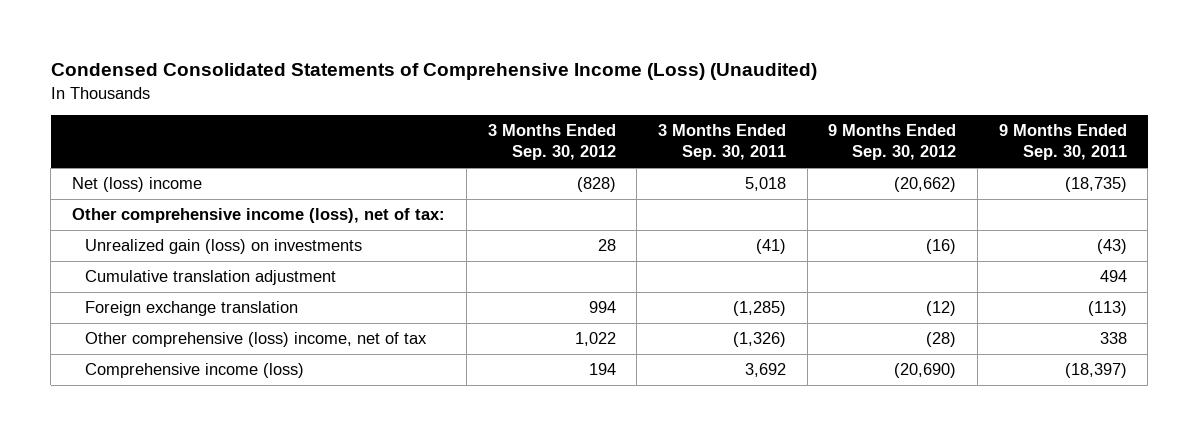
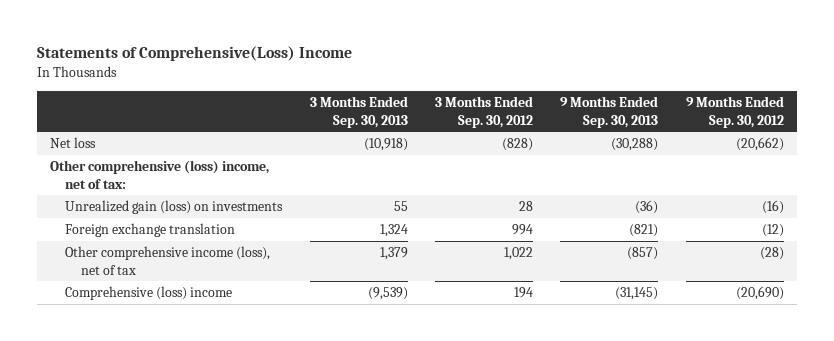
[50,63,817,81] Condensed Consolidated Statements of Comprehensive Income (Loss) (Unaudited) -> [36,46,352,62] Statements of Comprehensive(Loss) Income
[657,124,786,161] 3 Months Ended Sep. 30, 2011 -> none
[998,124,1127,161] 9 Months Ended Sep. 30, 2011 -> none
none -> [309,96,408,128] 3 Months Ended Sep. 30, 2013
none -> [560,96,659,128] 9 Months Ended Sep. 30, 2013
[72,177,203,193] Net (loss) income -> [50,137,97,149] Net loss
[72,208,446,224] Other comprehensive income (loss), net of tax: -> [50,160,270,189] Other comprehensive (loss) income, net of tax:
[84,270,336,286] Cumulative translation adjustment -> none
[84,332,427,348] Other comprehensive (loss) income, net of tax -> [65,246,271,275] Other comprehensive income (loss), net of tax
[84,363,304,379] Comprehensive income (loss) -> [65,286,233,301] Comprehensive (loss) income

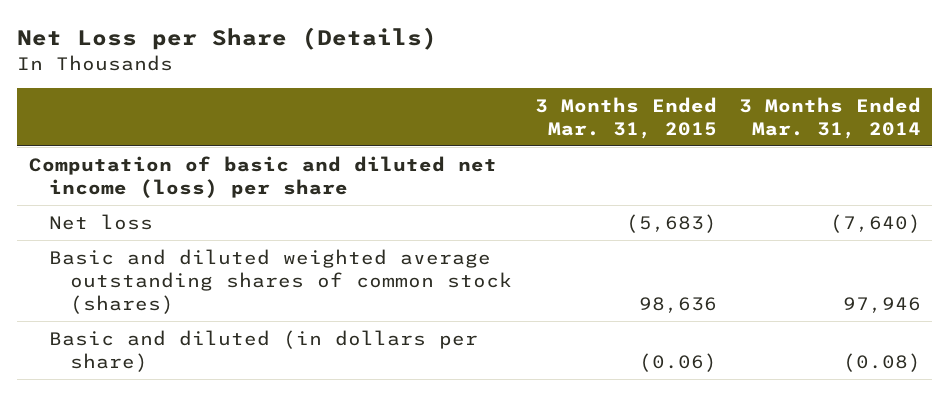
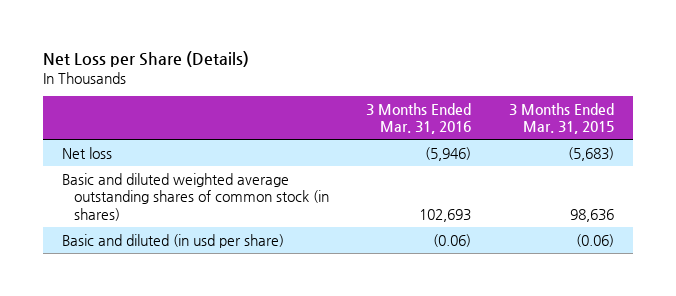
[739,96,922,139] 3 Months Ended Mar. 31, 2014 -> none
none -> [366,102,472,135] 3 Months Ended Mar. 31, 2016
[28,155,497,198] Computation of basic and diluted net income (loss) per share -> none
[49,248,513,314] Basic and diluted weighted average outstanding shares of common stock (shares) -> [61,172,329,221] Basic and diluted weighted average outstanding shares of common stock (in shares)
[49,329,479,372] Basic and diluted (in dollars per share) -> [61,233,284,248] Basic and diluted (in usd per share)

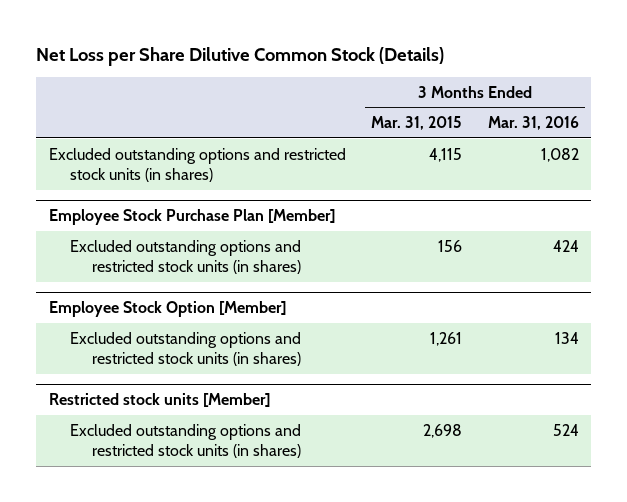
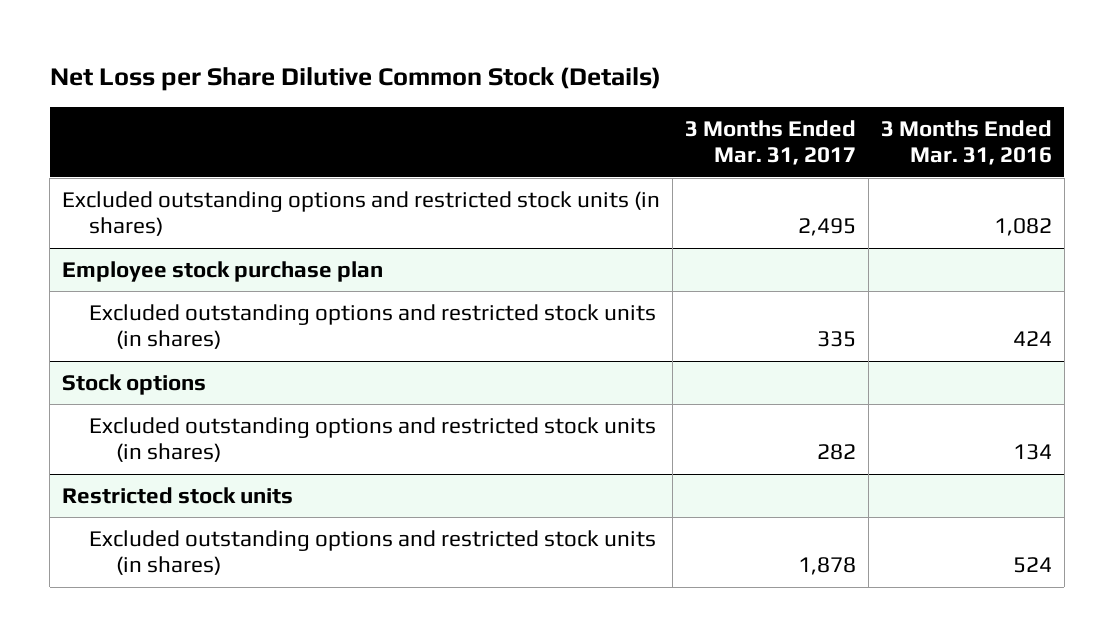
[371,116,463,131] Mar. 31, 2015 -> none
none -> [684,119,856,166] 3 Months Ended Mar. 31, 2017
[48,208,335,225] Employee Stock Purchase Plan [Member] -> [62,260,384,282] Employee stock purchase plan
[48,300,286,317] Employee Stock Option [Member] -> [62,373,207,395] Stock options
[48,392,270,407] Restricted stock units [Member] -> [62,486,294,504] Restricted stock units

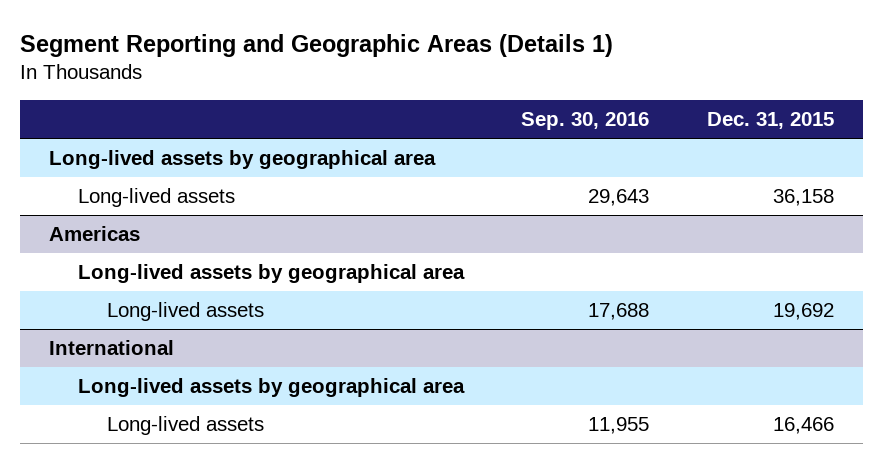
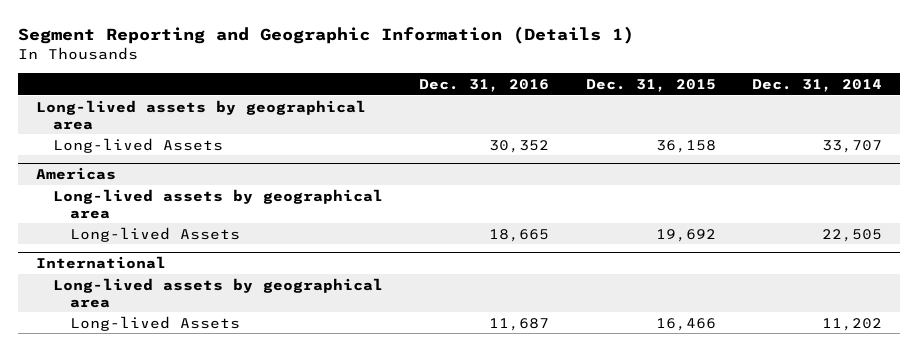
[19,33,613,57] Segment Reporting and Geographic Areas (Details 1) -> [18,26,635,45] Segment Reporting and Geographic Information (Details 1)
[521,112,650,131] Sep. 30, 2016 -> none
none -> [419,78,550,92] Dec. 31, 2016
none -> [752,78,883,92] Dec. 31, 2014
[77,188,235,208] Long-lived assets -> [53,137,224,153] Long-lived Assets
[106,302,264,322] Long-lived assets -> [69,226,240,242] Long-lived Assets
[106,416,264,436] Long-lived assets -> [69,315,240,331] Long-lived Assets

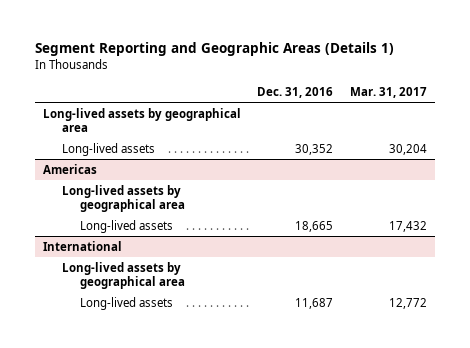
[18,26,635,45] Segment Reporting and Geographic Information (Details 1) -> [35,42,395,57] Segment Reporting and Geographic Areas (Details 1)
[585,78,716,92] Dec. 31, 2015 -> none
[752,78,883,92] Dec. 31, 2014 -> none
none -> [349,86,427,98] Mar. 31, 2017
[53,137,224,153] Long-lived Assets -> [61,142,155,156] Long-lived assets
[69,226,240,242] Long-lived Assets -> [80,219,174,233] Long-lived assets
[69,315,240,331] Long-lived Assets -> [80,296,174,310] Long-lived assets

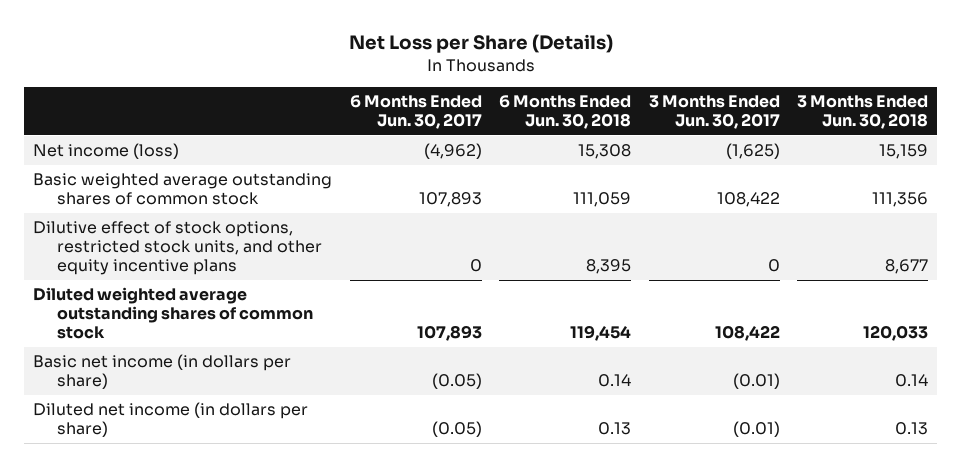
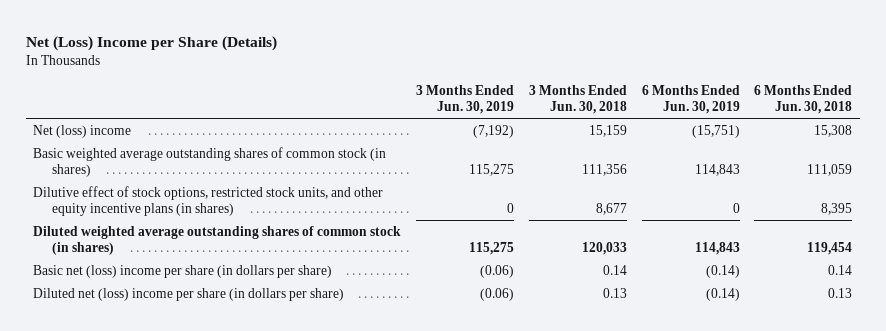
[348,34,613,54] Net Loss per Share (Details) -> [26,36,278,52] Net (Loss) Income per Share (Details)
[349,95,482,130] 6 Months Ended Jun. 30, 2017 -> none
[648,95,780,130] 3 Months Ended Jun. 30, 2017 -> none
none -> [416,84,515,115] 3 Months Ended Jun. 30, 2019
none -> [641,84,740,115] 6 Months Ended Jun. 30, 2019
[33,143,180,160] Net income (loss) -> [33,124,132,138] Net (loss) income
[33,173,333,206] Basic weighted average outstanding shares of common stock -> [33,146,387,178] Basic weighted average outstanding shares of common stock (in shares)
[33,221,322,276] Dilutive effect of stock options, restricted stock units, and other equity incentive plans -> [33,185,384,217] Dilutive effect of stock options, restricted stock units, and other equity incentive plans (in shares)
[33,287,313,340] Diluted weighted average outstanding shares of common stock -> [33,225,402,256] Diluted weighted average outstanding shares of common stock (in shares)
[33,354,292,390] Basic net income (in dollars per share) -> [33,264,333,278] Basic net (loss) income per share (in dollars per share)
[33,402,309,438] Diluted net income (in dollars per share) -> [33,287,345,301] Diluted net (loss) income per share (in dollars per share)

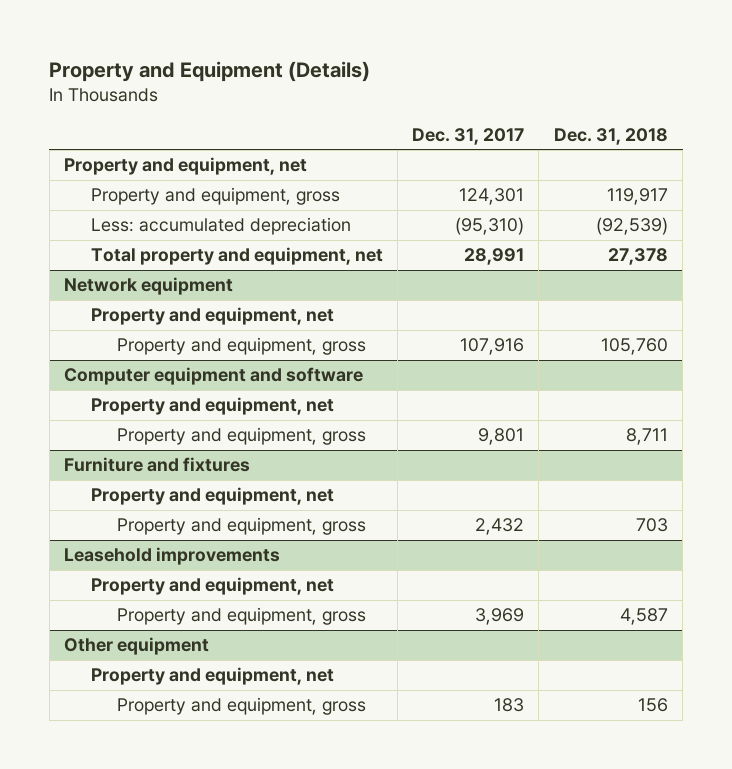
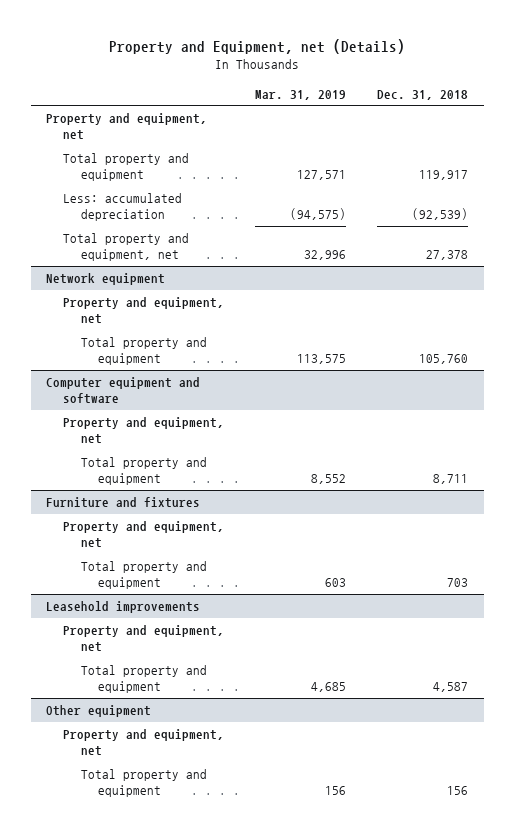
[49,61,371,83] Property and Equipment (Details) -> [109,38,406,54] Property and Equipment, net (Details)
[412,127,525,145] Dec. 31, 2017 -> none
none -> [255,89,347,100] Mar. 31, 2019
[90,187,340,206] Property and equipment, gross -> [63,153,190,182] Total property and equipment
[117,337,367,356] Property and equipment, gross -> [80,337,207,366] Total property and equipment
[117,427,367,446] Property and equipment, gross -> [80,457,207,486] Total property and equipment
[117,517,367,536] Property and equipment, gross -> [80,561,207,590] Total property and equipment
[117,607,367,626] Property and equipment, gross -> [80,665,207,694] Total property and equipment
[117,697,367,716] Property and equipment, gross -> [80,769,207,798] Total property and equipment

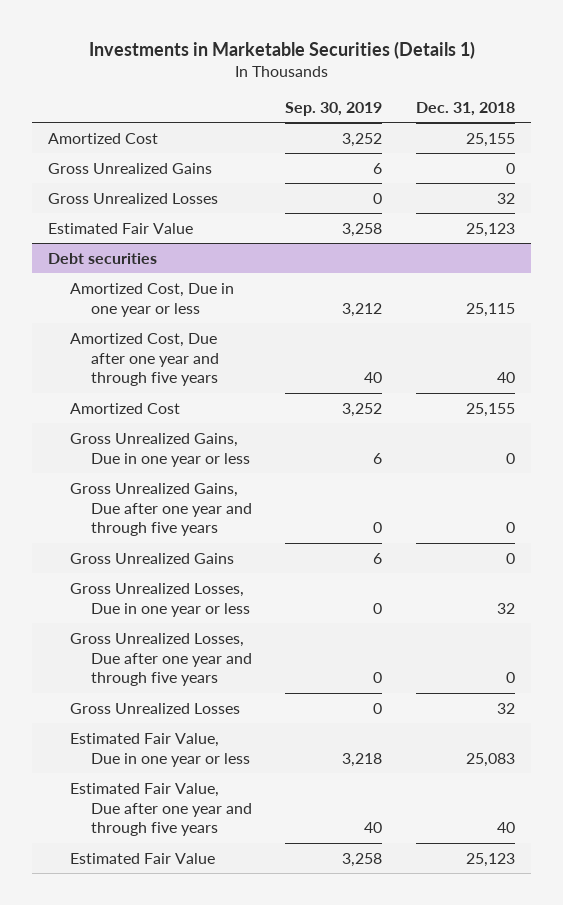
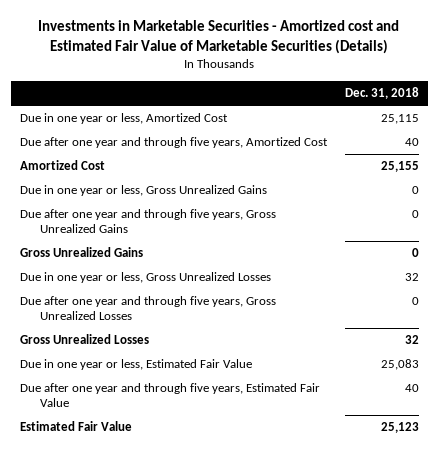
[88,40,475,59] Investments in Marketable Securities (Details 1) -> [38,19,400,54] Investments in Marketable Securities - Amortized cost and Estimated Fair Value of Marketable Securities (Details)
[285,101,383,116] Sep. 30, 2019 -> none
[48,132,159,144] Amortized Cost -> none
[48,162,213,174] Gross Unrealized Gains -> none
[48,192,219,204] Gross Unrealized Losses -> none
[48,222,194,234] Estimated Fair Value -> none
[48,252,158,264] Debt securities -> none
[69,282,234,317] Amortized Cost, Due in one year or less -> [19,113,228,125] Due in one year or less, Amortized Cost
[69,332,220,387] Amortized Cost, Due after one year and through five years -> [19,137,328,149] Due after one year and through five years, Amortized Cost
[69,432,251,467] Gross Unrealized Gains, Due in one year or less -> [19,185,267,197] Due in one year or less, Gross Unrealized Gains
[69,482,253,537] Gross Unrealized Gains, Due after one year and through five years -> [19,209,276,234] Due after one year and through five years, Gross Unrealized Gains
[69,582,251,617] Gross Unrealized Losses, Due in one year or less -> [19,272,271,284] Due in one year or less, Gross Unrealized Losses
[69,632,253,687] Gross Unrealized Losses, Due after one year and through five years -> [19,296,276,321] Due after one year and through five years, Gross Unrealized Losses
[69,732,251,767] Estimated Fair Value, Due in one year or less -> [19,359,252,371] Due in one year or less, Estimated Fair Value
[69,782,253,837] Estimated Fair Value, Due after one year and through five years -> [19,383,320,408] Due after one year and through five years, Estimated Fair Value

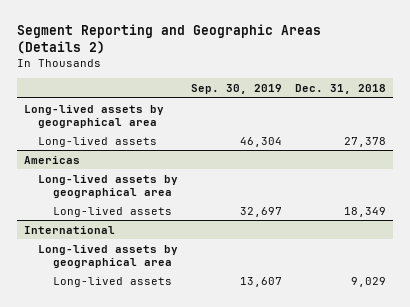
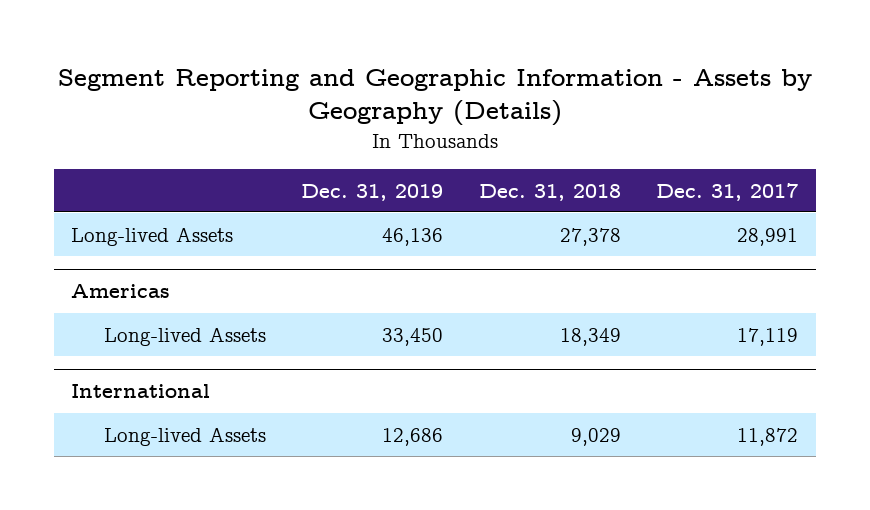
[17,23,322,55] Segment Reporting and Geographic Areas (Details 2) -> [57,69,812,127] Segment Reporting and Geographic Information - Assets by Geography (Details)
[191,84,283,95] Sep. 30, 2019 -> none
none -> [301,183,444,201] Dec. 31, 2019
none -> [656,182,799,201] Dec. 31, 2017
[23,104,164,128] Long-lived assets by geographical area -> none
[38,136,158,147] Long-lived assets -> [71,226,234,246] Long-lived Assets
[38,174,179,198] Long-lived assets by geographical area -> none
[53,206,173,217] Long-lived assets -> [103,326,266,346] Long-lived Assets
[38,244,179,268] Long-lived assets by geographical area -> none
[53,276,173,287] Long-lived assets -> [103,426,266,446] Long-lived Assets

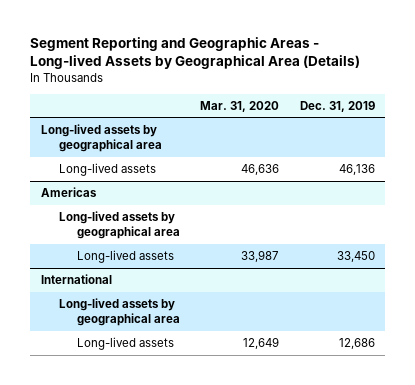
[57,69,812,127] Segment Reporting and Geographic Information - Assets by Geography (Details) -> [30,37,361,70] Segment Reporting and Geographic Areas - Long-lived Assets by Geographical Area (Details)
[478,183,621,201] Dec. 31, 2018 -> none
[656,182,799,201] Dec. 31, 2017 -> none
none -> [200,100,280,112] Mar. 31, 2020
none -> [40,124,162,153] Long-lived assets by geographical area
[71,226,234,246] Long-lived Assets -> [58,163,156,177] Long-lived assets
none -> [58,211,180,240] Long-lived assets by geographical area
[103,326,266,346] Long-lived Assets -> [76,250,174,264] Long-lived assets
none -> [58,298,180,327] Long-lived assets by geographical area
[103,426,266,446] Long-lived Assets -> [76,337,174,351] Long-lived assets

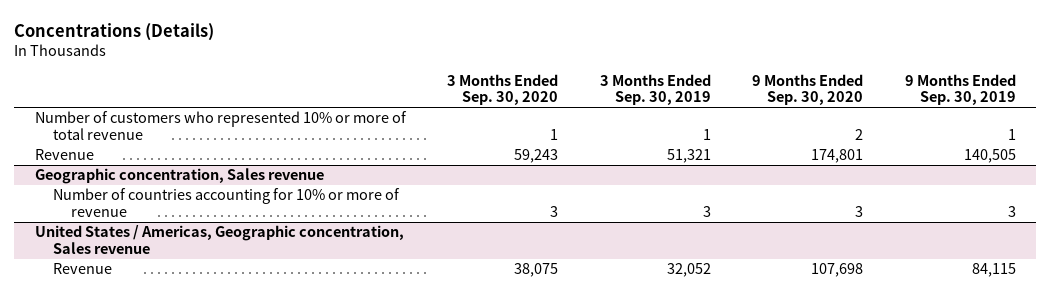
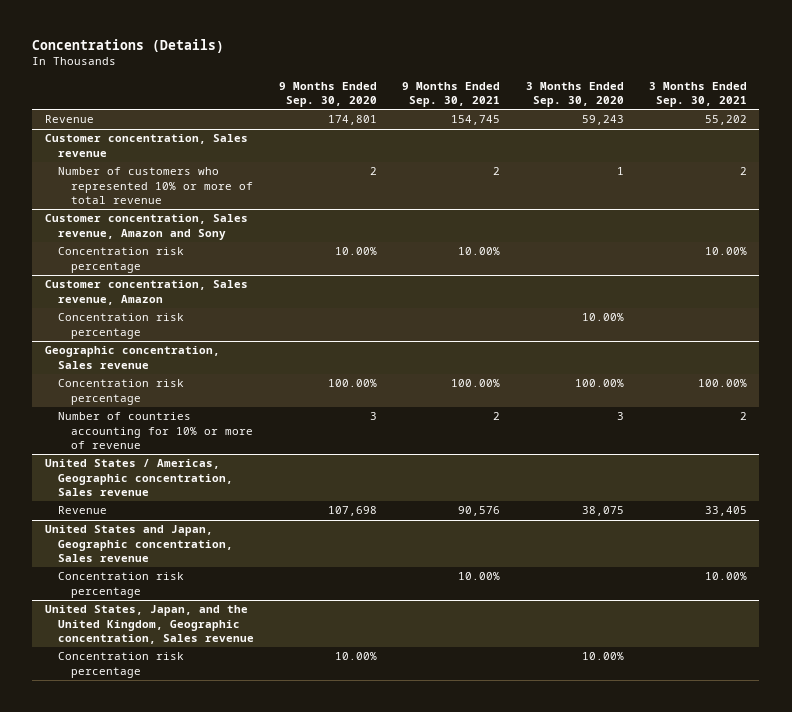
[599,73,711,106] 3 Months Ended Sep. 30, 2019 -> none
[904,73,1016,106] 9 Months Ended Sep. 30, 2019 -> none
none -> [402,81,501,107] 9 Months Ended Sep. 30, 2021
none -> [648,81,747,107] 3 Months Ended Sep. 30, 2021
[34,111,407,140] Number of customers who represented 10% or more of total revenue -> none
none -> [44,134,248,157] Customer concentration, Sales revenue
none -> [58,167,254,204] Number of customers who represented 10% or more of total revenue
none -> [44,214,248,240] Customer concentration, Sales revenue, Amazon and Sony
none -> [58,247,185,273] Concentration risk percentage
none -> [44,280,248,305] Customer concentration, Sales revenue, Amazon
none -> [58,313,185,339] Concentration risk percentage
none -> [58,379,185,405] Concentration risk percentage
none -> [44,525,234,562] United States and Japan, Geographic concentration, Sales revenue
none -> [58,572,185,598] Concentration risk percentage
none -> [44,605,255,644] United States, Japan, and the United Kingdom, Geographic concentration, Sales revenue
none -> [58,652,185,678] Concentration risk percentage

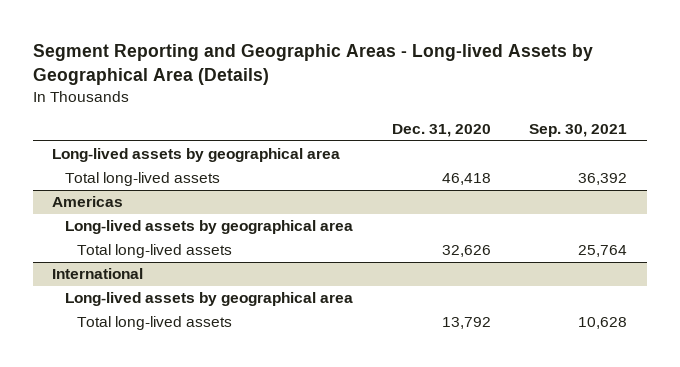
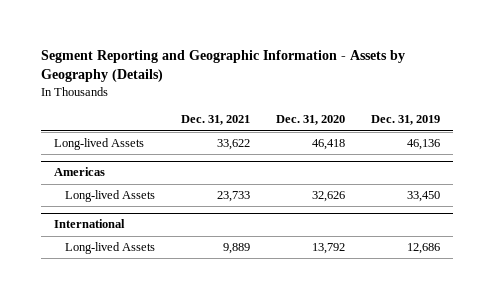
[32,43,593,85] Segment Reporting and Geographic Areas - Long-lived Assets by Geographical Area (Details) -> [41,50,406,83] Segment Reporting and Geographic Information - Assets by Geography (Details)
[529,124,628,138] Sep. 30, 2021 -> none
none -> [181,115,251,126] Dec. 31, 2021
none -> [371,115,441,126] Dec. 31, 2019
[52,148,341,163] Long-lived assets by geographical area -> none
[64,172,220,187] Total long-lived assets -> [54,138,145,151] Long-lived Assets
[64,220,353,235] Long-lived assets by geographical area -> none
[77,244,233,259] Total long-lived assets -> [65,190,156,203] Long-lived Assets
[64,292,353,307] Long-lived assets by geographical area -> none
[77,316,233,331] Total long-lived assets -> [65,242,156,255] Long-lived Assets

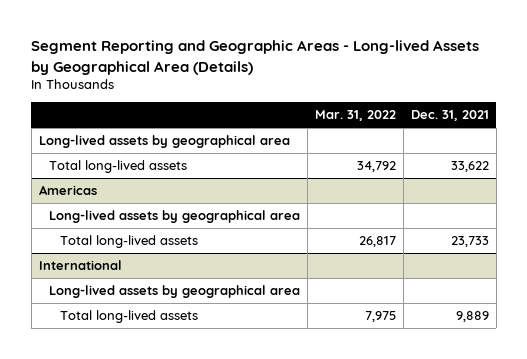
[41,50,406,83] Segment Reporting and Geographic Information - Assets by Geography (Details) -> [31,40,480,75] Segment Reporting and Geographic Areas - Long-lived Assets by Geographical Area (Details)
[276,115,346,126] Dec. 31, 2020 -> none
[371,115,441,126] Dec. 31, 2019 -> none
none -> [314,110,396,122] Mar. 31, 2022
none -> [38,135,290,149] Long-lived assets by geographical area
[54,138,145,151] Long-lived Assets -> [49,160,188,174] Total long-lived assets
none -> [49,210,301,224] Long-lived assets by geographical area
[65,190,156,203] Long-lived Assets -> [59,235,198,249] Total long-lived assets
none -> [49,285,301,299] Long-lived assets by geographical area
[65,242,156,255] Long-lived Assets -> [59,310,198,324] Total long-lived assets

